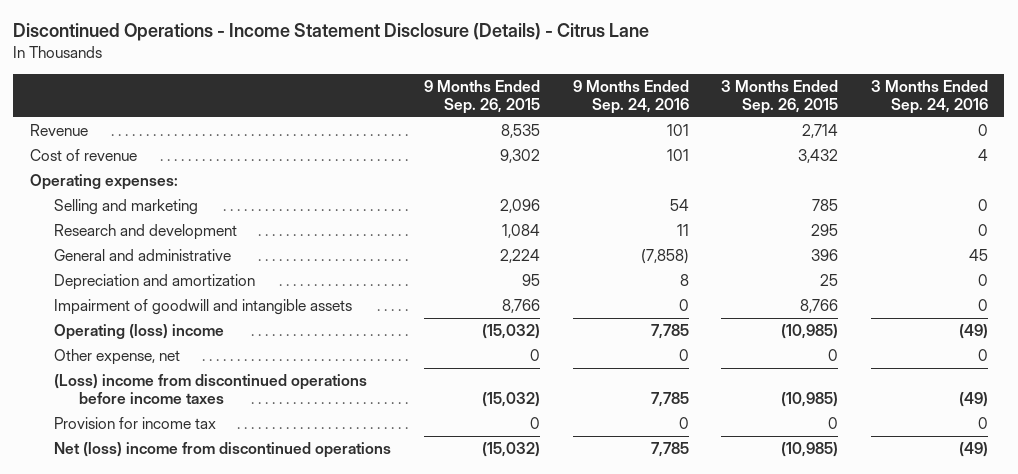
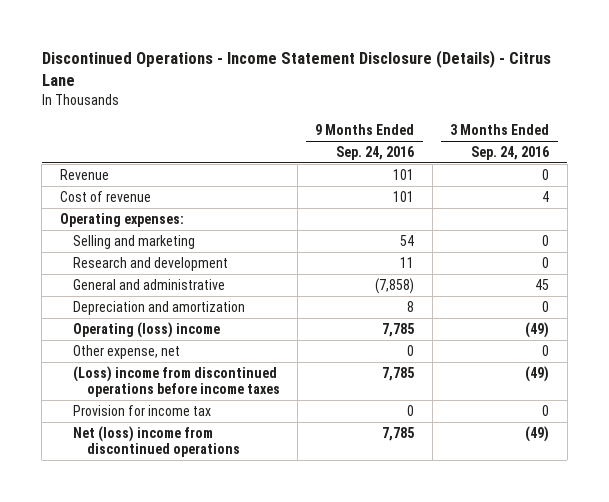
[424,80,541,115] 9 Months Ended Sep. 26, 2015 -> none
[721,80,839,115] 3 Months Ended Sep. 26, 2015 -> none
[54,298,353,315] Impairment of goodwill and intangible assets -> none

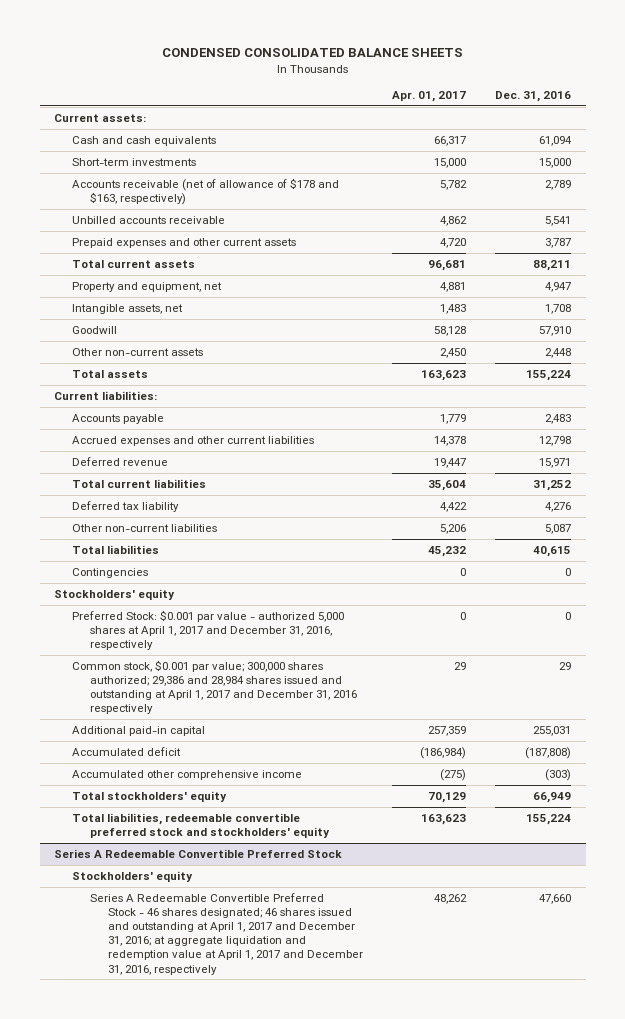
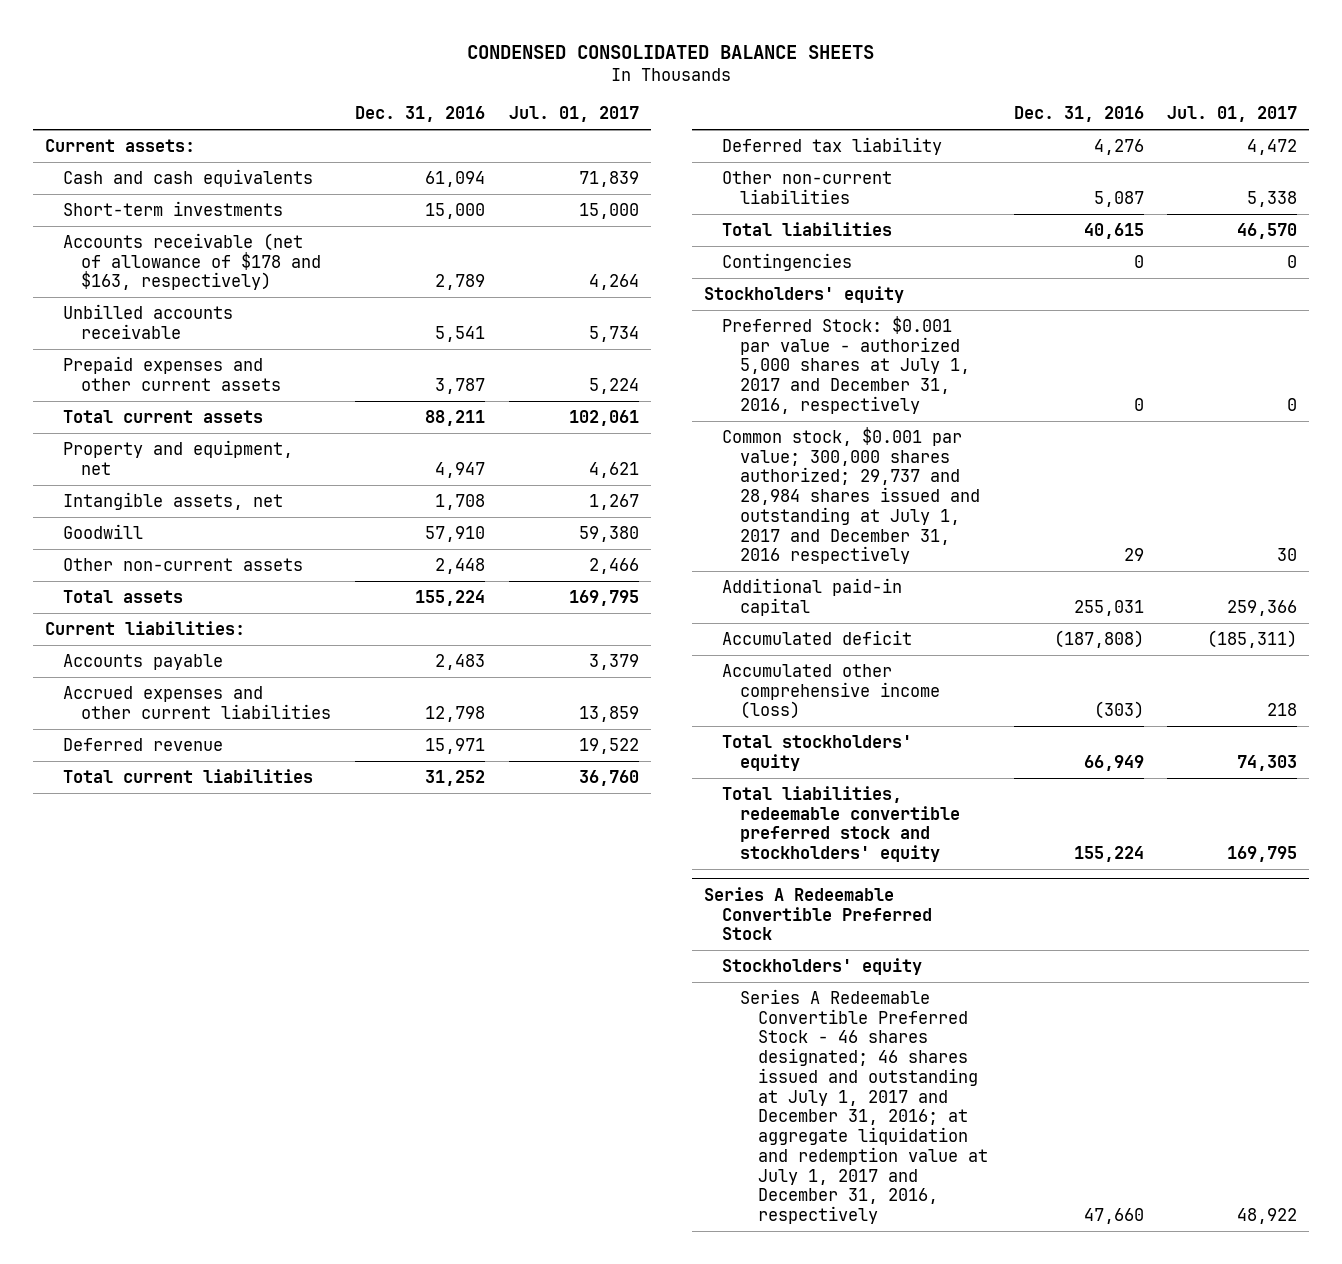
[392,91,467,103] Apr. 01, 2017 -> none
none -> [508,106,639,123] Jul. 01, 2017
[72,609,345,651] Preferred Stock: $0.001 par value - authorized 5,000 shares at April 1, 2017 and December 31, 2016, respectively -> [721,315,970,414] Preferred Stock: $0.001 par value - authorized 5,000 shares at July 1, 2017 and December 31, 2016, respectively
[72,659,358,715] Common stock, $0.001 par value; 300,000 shares authorized; 29,386 and 28,984 shares issued and outstanding at April 1, 2017 and December 31, 2016 respectively -> [721,426,980,565] Common stock, $0.001 par value; 300,000 shares authorized; 29,737 and 28,984 shares issued and outstanding at July 1, 2017 and December 31, 2016 respectively
[72,769,303,780] Accumulated other comprehensive income -> [721,663,940,720] Accumulated other comprehensive income (loss)
[90,892,364,975] Series A Redeemable Convertible Preferred Stock - 46 shares designated; 46 shares issued and outstanding at April 1, 2017 and December 31, 2016; at aggregate liquidation and redemption value at April 1, 2017 and December 31, 2016, respectively -> [739,988,988,1225] Series A Redeemable Convertible Preferred Stock - 46 shares designated; 46 shares issued and outstanding at July 1, 2017 and December 31, 2016; at aggregate liquidation and redemption value at July 1, 2017 and December 31, 2016, respectively

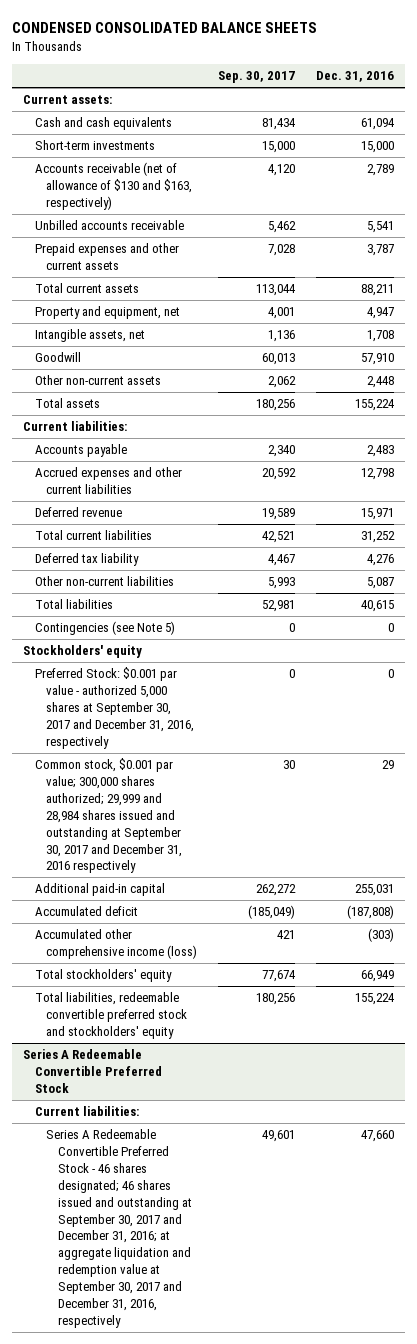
[508,106,639,123] Jul. 01, 2017 -> none
none -> [218,71,296,84] Sep. 30, 2017
[62,232,321,291] Accounts receivable (net of allowance of $178 and $163, respectively) -> [34,162,193,211] Accounts receivable (net of allowance of $130 and $163, respectively)
[721,252,852,271] Contingencies -> [34,621,175,636] Contingencies (see Note 5)
[721,315,970,414] Preferred Stock: $0.001 par value - authorized 5,000 shares at July 1, 2017 and December 31, 2016, respectively -> [34,667,195,749] Preferred Stock: $0.001 par value - authorized 5,000 shares at September 30, 2017 and December 31, 2016, respectively
[721,426,980,565] Common stock, $0.001 par value; 300,000 shares authorized; 29,737 and 28,984 shares issued and outstanding at July 1, 2017 and December 31, 2016 respectively -> [34,758,183,874] Common stock, $0.001 par value; 300,000 shares authorized; 29,999 and 28,984 shares issued and outstanding at September 30, 2017 and December 31, 2016 respectively
[721,957,922,975] Stockholders' equity -> none
none -> [34,1106,139,1117] Current liabilities:
[739,988,988,1225] Series A Redeemable Convertible Preferred Stock - 46 shares designated; 46 shares issued and outstanding at July 1, 2017 and December 31, 2016; at aggregate liquidation and redemption value at July 1, 2017 and December 31, 2016, respectively -> [46,1129,192,1328] Series A Redeemable Convertible Preferred Stock - 46 shares designated; 46 shares issued and outstanding at September 30, 2017 and December 31, 2016; at aggregate liquidation and redemption value at September 30, 2017 and December 31, 2016, respectively

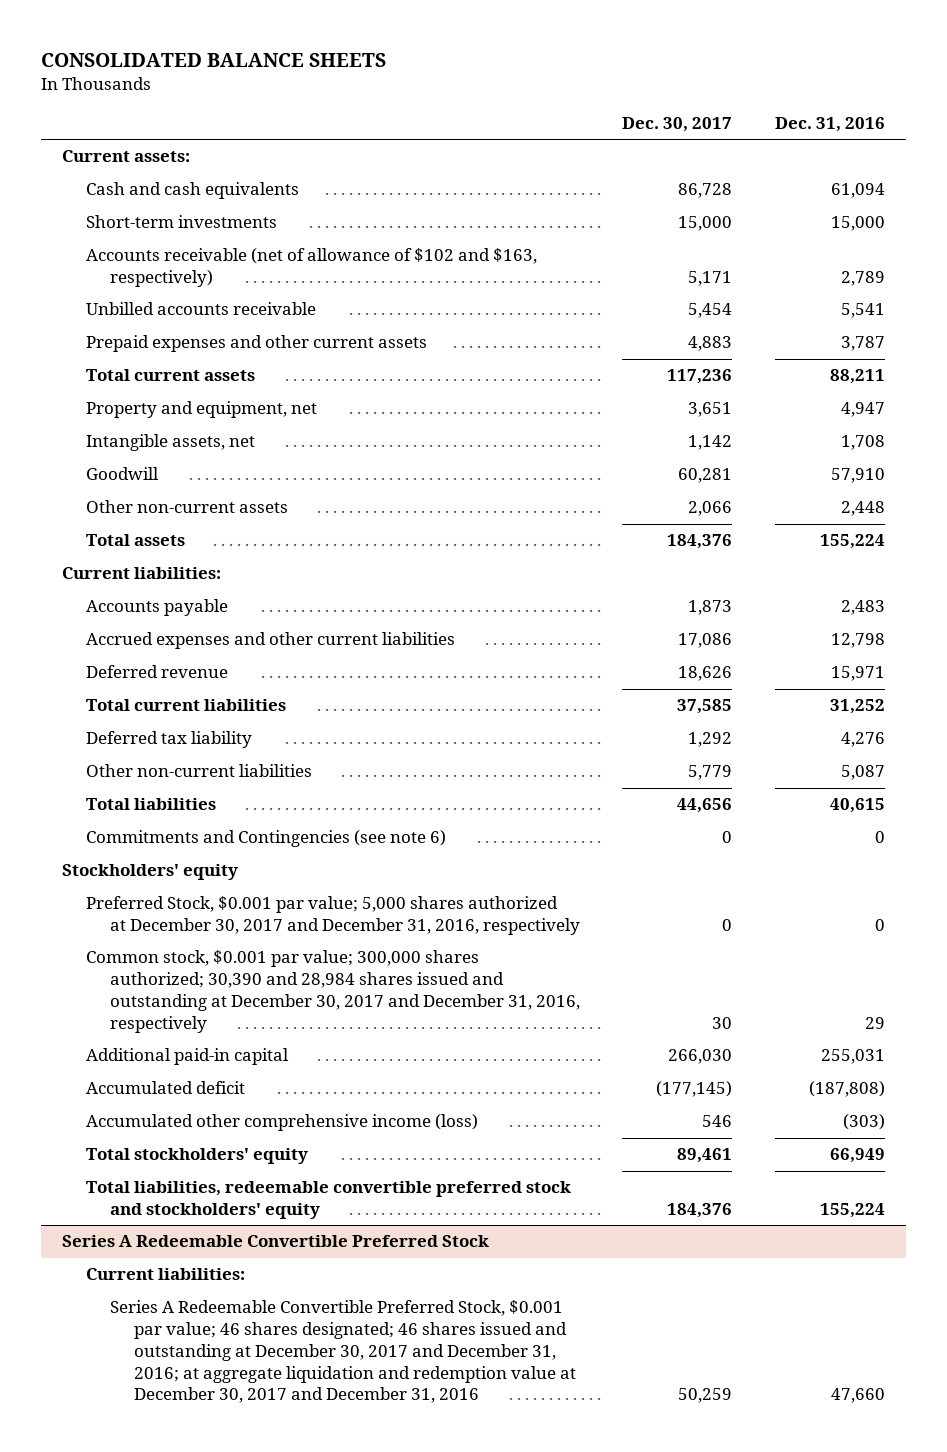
[12,22,318,34] CONDENSED CONSOLIDATED BALANCE SHEETS -> [40,53,386,68] CONSOLIDATED BALANCE SHEETS
[218,71,296,84] Sep. 30, 2017 -> none
none -> [622,116,733,132] Dec. 30, 2017
[34,162,193,211] Accounts receivable (net of allowance of $130 and $163, respectively) -> [86,248,538,288] Accounts receivable (net of allowance of $102 and $163, respectively)
[34,621,175,636] Contingencies (see Note 5) -> [86,830,447,848] Commitments and Contingencies (see note 6)
[34,667,195,749] Preferred Stock: $0.001 par value - authorized 5,000 shares at September 30, 2017 and December 31, 2016, respectively -> [86,896,580,936] Preferred Stock, $0.001 par value; 5,000 shares authorized at December 30, 2017 and December 31, 2016, respectively
[34,758,183,874] Common stock, $0.001 par value; 300,000 shares authorized; 29,999 and 28,984 shares issued and outstanding at September 30, 2017 and December 31, 2016 respectively -> [86,950,580,1033] Common stock, $0.001 par value; 300,000 shares authorized; 30,390 and 28,984 shares issued and outstanding at December 30, 2017 and December 31, 2016, respectively
[46,1129,192,1328] Series A Redeemable Convertible Preferred Stock - 46 shares designated; 46 shares issued and outstanding at September 30, 2017 and December 31, 2016; at aggregate liquidation and redemption value at September 30, 2017 and December 31, 2016, respectively -> [109,1300,576,1404] Series A Redeemable Convertible Preferred Stock, $0.001 par value; 46 shares designated; 46 shares issued and outstanding at December 30, 2017 and December 31, 2016; at aggregate liquidation and redemption value at December 30, 2017 and December 31, 2016

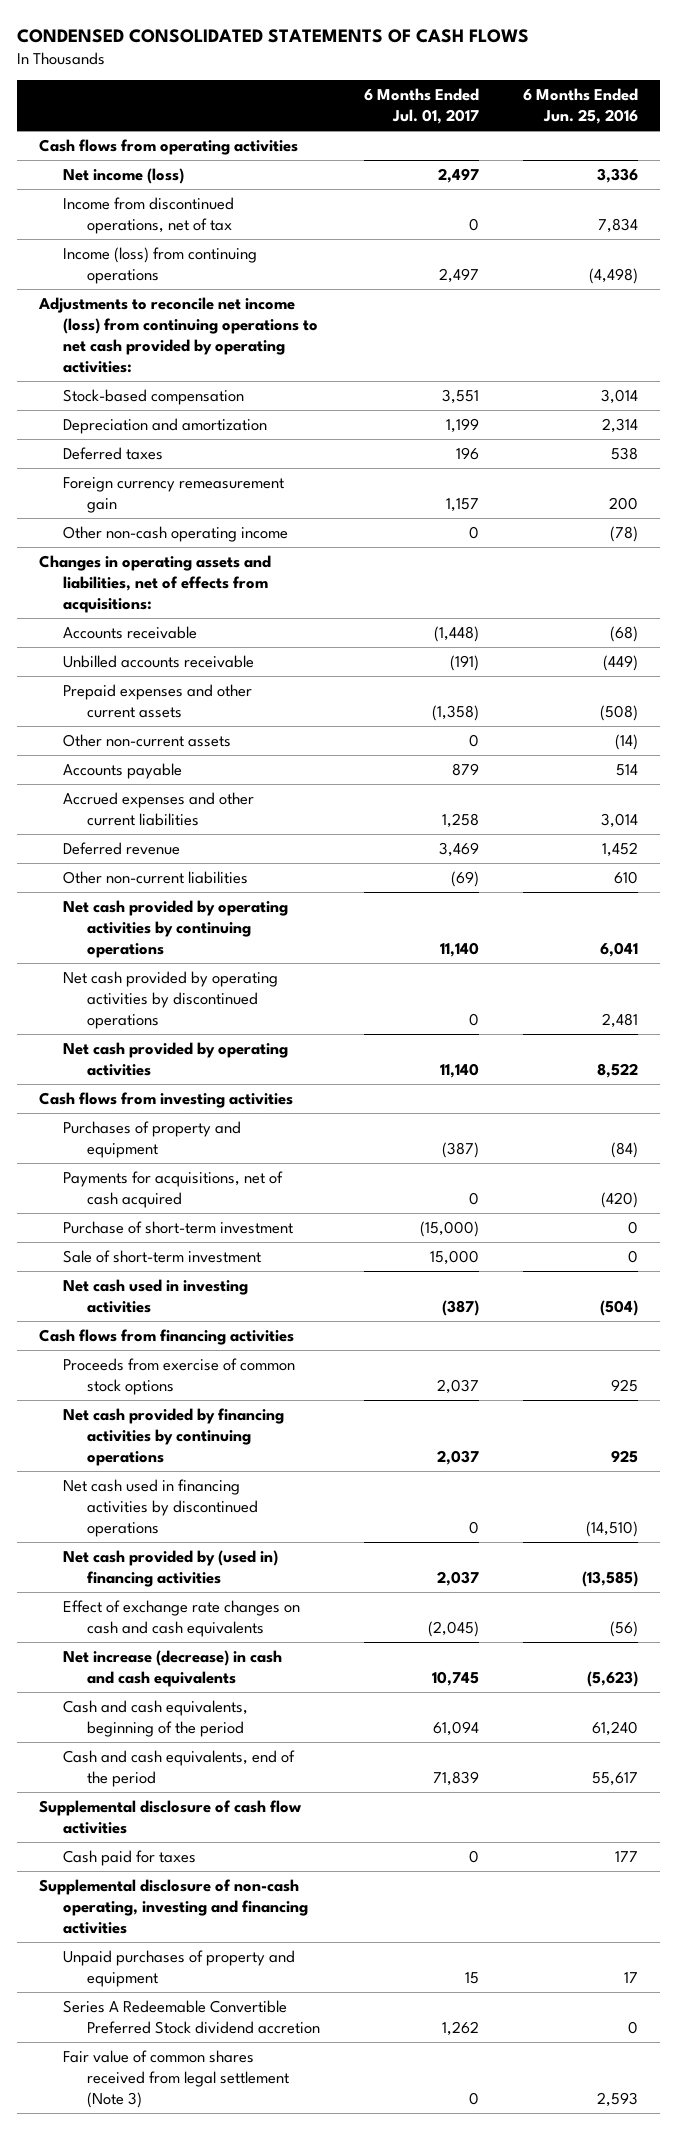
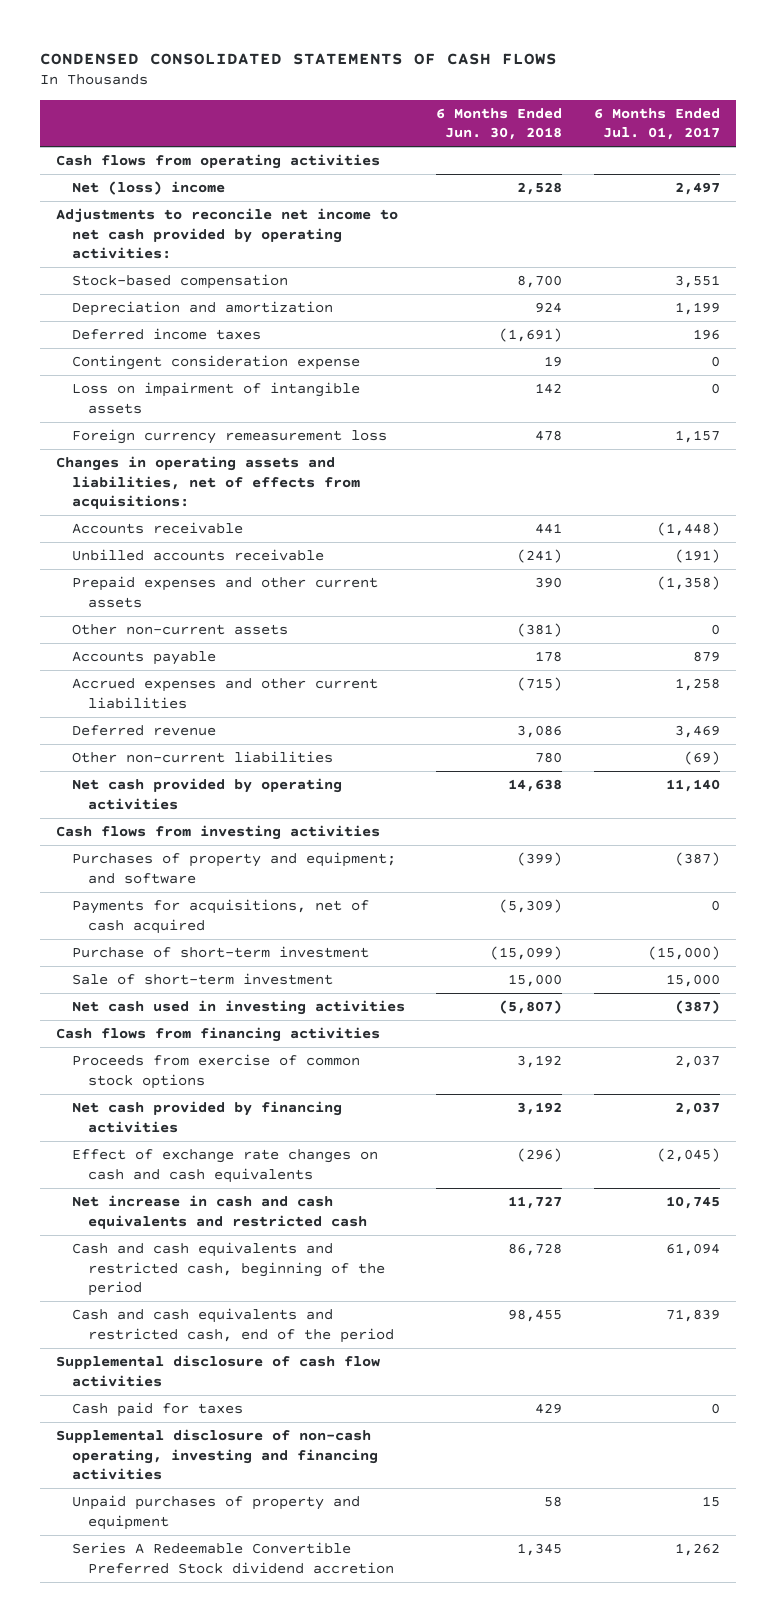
[523,88,639,125] 6 Months Ended Jun. 25, 2016 -> none
none -> [436,107,563,141] 6 Months Ended Jun. 30, 2018
[62,196,234,234] Income from discontinued operations, net of tax -> none
[62,246,257,284] Income (loss) from continuing operations -> none
[62,167,184,184] Net income (loss) -> [71,181,225,196] Net (loss) income
[37,296,318,373] Adjustments to reconcile net income (loss) from continuing operations to net cash provided by operating activities: -> [55,208,398,260] Adjustments to reconcile net income to net cash provided by operating activities:
[62,525,288,542] Other non-cash operating income -> none
[62,446,163,460] Deferred taxes -> [71,328,261,341] Deferred income taxes
none -> [71,355,360,371] Contingent consideration expense
none -> [71,382,360,414] Loss on impairment of intangible assets
[62,476,284,513] Foreign currency remeasurement gain -> [71,429,387,445] Foreign currency remeasurement loss
[62,899,288,958] Net cash provided by operating activities by continuing operations -> none
[62,970,278,1029] Net cash provided by operating activities by discontinued operations -> none
[62,1120,241,1158] Purchases of property and equipment -> [71,852,396,884] Purchases of property and equipment; and software
[62,1407,284,1466] Net cash provided by financing activities by continuing operations -> none
[62,1478,258,1537] Net cash used in financing activities by discontinued operations -> none
[62,1549,278,1587] Net cash provided by (used in) financing activities -> [71,1101,342,1133] Net cash provided by financing activities
[62,1649,282,1687] Net increase (decrease) in cash and cash equivalents -> [71,1195,367,1229] Net increase in cash and cash equivalents and restricted cash
[62,1699,248,1737] Cash and cash equivalents, beginning of the period -> [71,1242,385,1297] Cash and cash equivalents and restricted cash, beginning of the period
[62,1749,295,1787] Cash and cash equivalents, end of the period -> [71,1308,394,1343] Cash and cash equivalents and restricted cash, end of the period
[62,2049,289,2108] Fair value of common shares received from legal settlement (Note 3) -> none

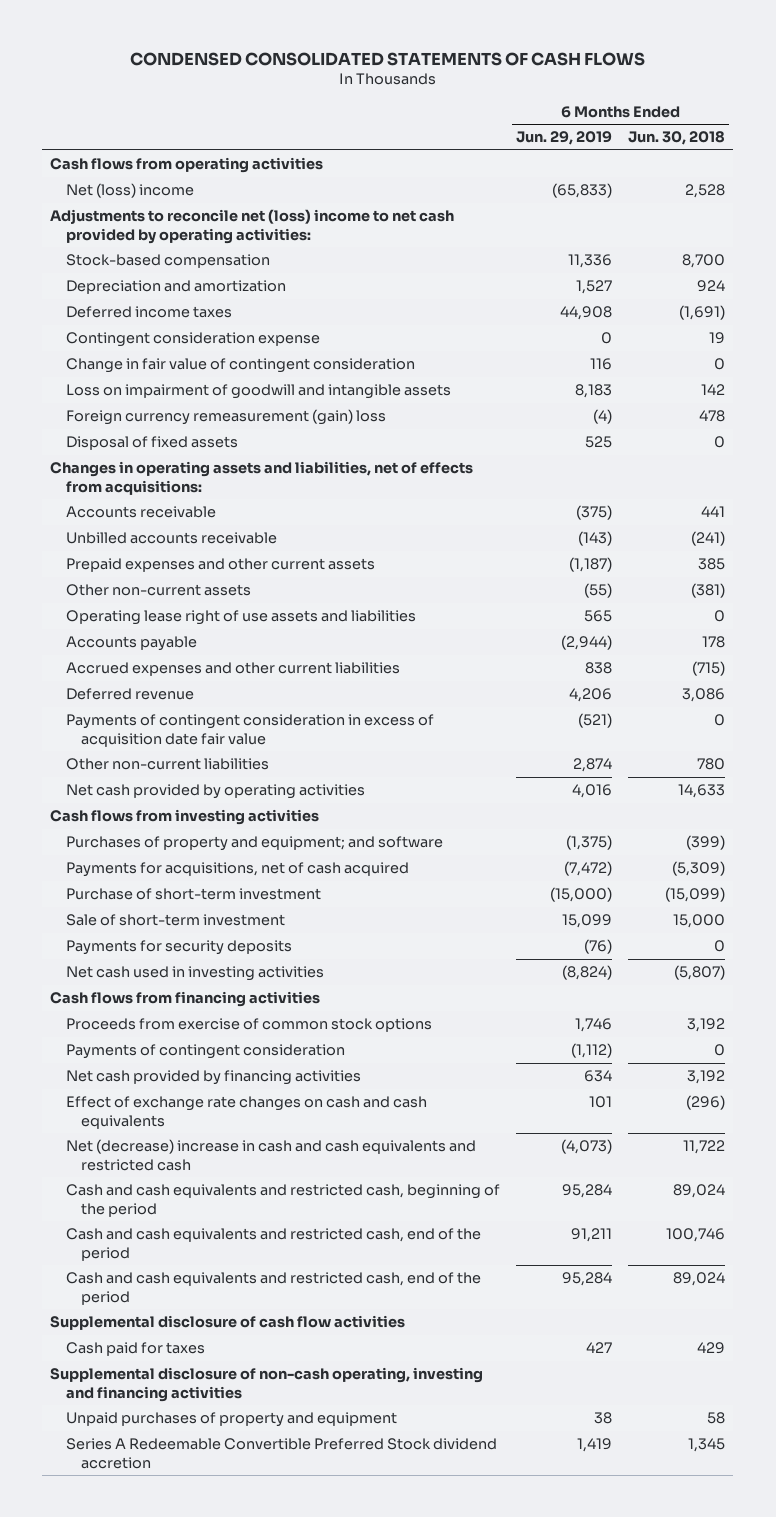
[593,107,720,141] 6 Months Ended Jul. 01, 2017 -> none
none -> [516,131,613,146] Jun. 29, 2019
[55,208,398,260] Adjustments to reconcile net income to net cash provided by operating activities: -> [50,209,455,244] Adjustments to reconcile net (loss) income to net cash provided by operating activities:
none -> [65,358,415,374] Change in fair value of contingent consideration
[71,382,360,414] Loss on impairment of intangible assets -> [65,384,451,400] Loss on impairment of goodwill and intangible assets
[71,429,387,445] Foreign currency remeasurement loss -> [65,409,386,426] Foreign currency remeasurement (gain) loss
none -> [65,436,238,451] Disposal of fixed assets
[535,577,563,589] 390 -> [698,558,726,571] 385
none -> [65,610,416,626] Operating lease right of use assets and liabilities
none -> [65,714,434,747] Payments of contingent consideration in excess of acquisition date fair value
[508,779,563,793] 14,638 -> [678,784,726,799] 14,633
none -> [65,940,292,956] Payments for security deposits
none -> [65,1044,345,1060] Payments of contingent consideration
[71,1195,367,1229] Net increase in cash and cash equivalents and restricted cash -> [65,1139,476,1171] Net (decrease) increase in cash and cash equivalents and restricted cash
[508,1196,563,1210] 11,727 -> [683,1140,726,1155] 11,722
[508,1243,563,1257] 86,728 -> [673,1184,726,1199] 89,024
[508,1309,563,1323] 98,455 -> [666,1228,726,1243] 100,746
none -> [65,1272,481,1305] Cash and cash equivalents and restricted cash, end of the period

